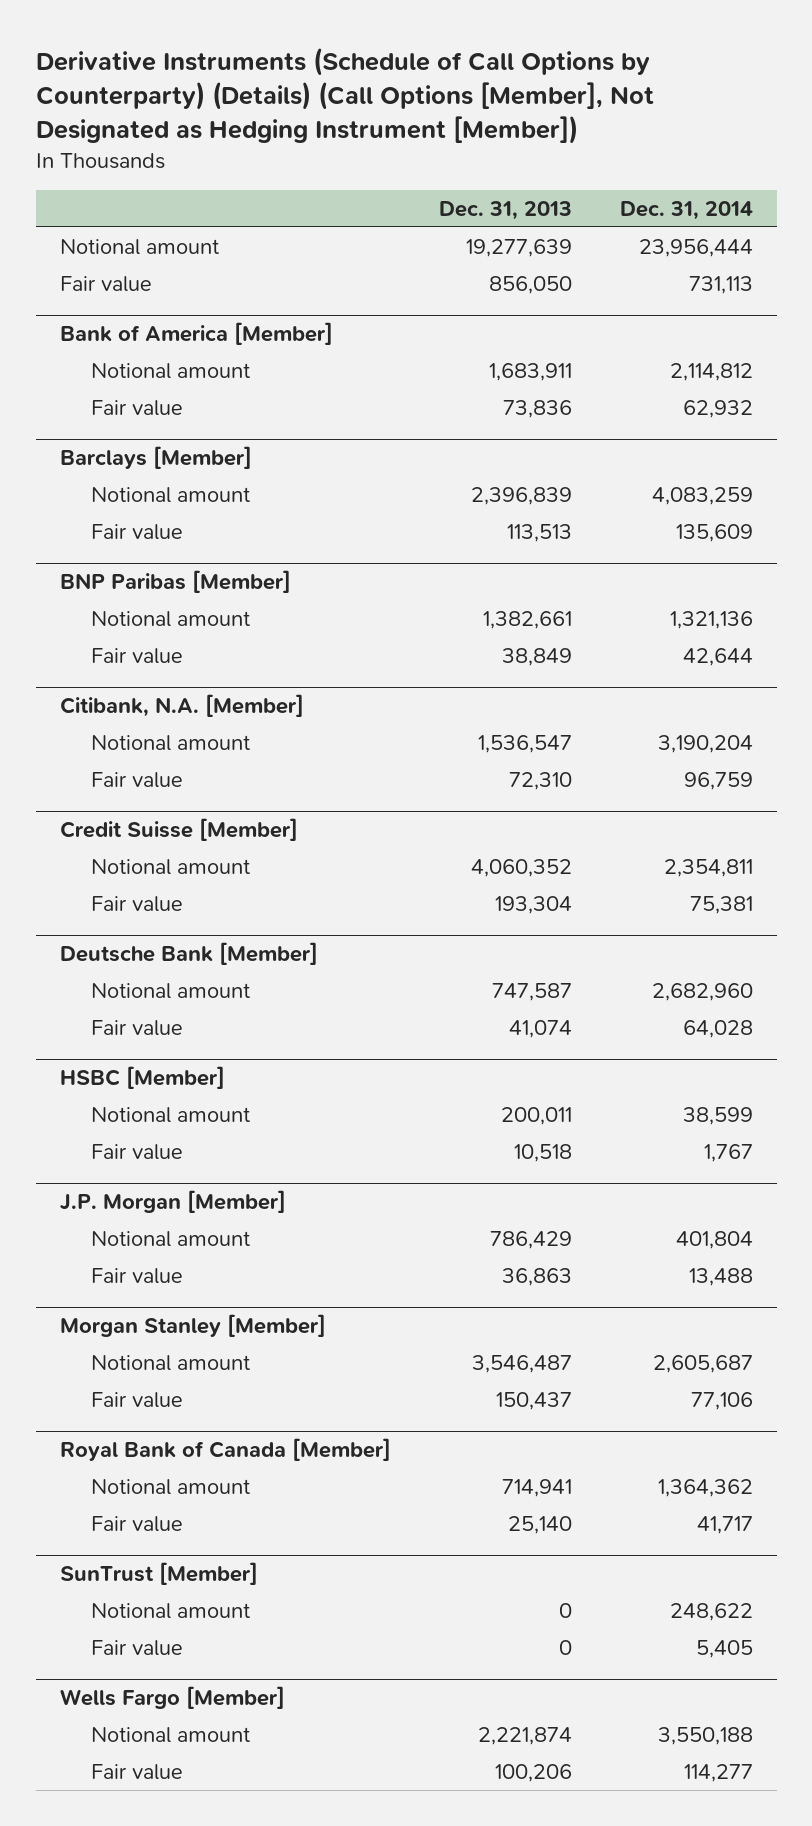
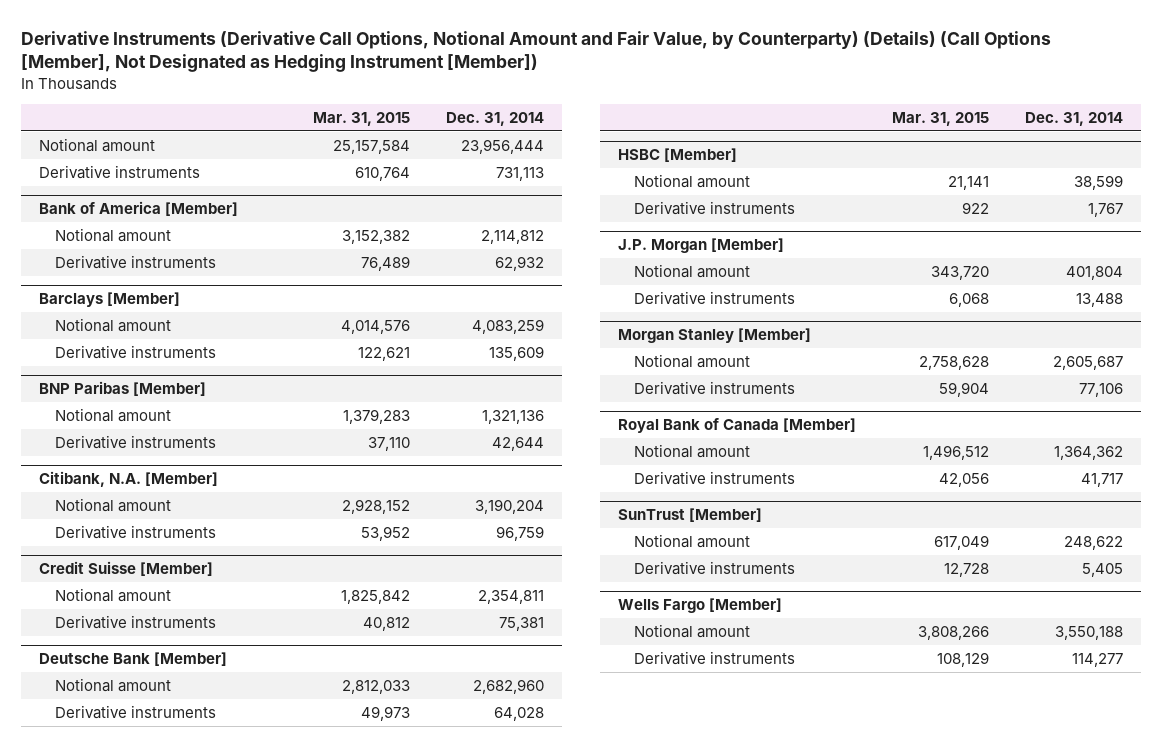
[35,46,654,145] Derivative Instruments (Schedule of Call Options by Counterparty) (Details) (Call Options [Member], Not Designated as Hedging Instrument [Member]) -> [21,30,1052,73] Derivative Instruments (Derivative Call Options, Notional Amount and Fair Value, by Counterparty) (Details) (Call Options [Member], Not Designated as Hedging Instrument [Member])
[438,200,572,220] Dec. 31, 2013 -> none
none -> [313,111,411,126] Mar. 31, 2015
[59,276,152,293] Fair value -> [39,165,201,180] Derivative instruments
[91,400,184,417] Fair value -> [55,255,217,270] Derivative instruments
[91,524,184,541] Fair value -> [55,345,217,360] Derivative instruments
[91,648,184,665] Fair value -> [55,435,217,450] Derivative instruments
[91,772,184,789] Fair value -> [55,525,217,540] Derivative instruments
[91,896,184,913] Fair value -> [55,615,217,630] Derivative instruments
[91,1020,184,1037] Fair value -> [55,705,217,720] Derivative instruments
[91,1144,184,1161] Fair value -> [633,201,795,216] Derivative instruments
[91,1268,184,1285] Fair value -> [633,291,795,306] Derivative instruments
[91,1392,184,1409] Fair value -> [633,381,795,396] Derivative instruments
[91,1516,184,1533] Fair value -> [633,471,795,486] Derivative instruments
[91,1640,184,1657] Fair value -> [633,561,795,576] Derivative instruments
[91,1764,184,1781] Fair value -> [633,651,795,666] Derivative instruments

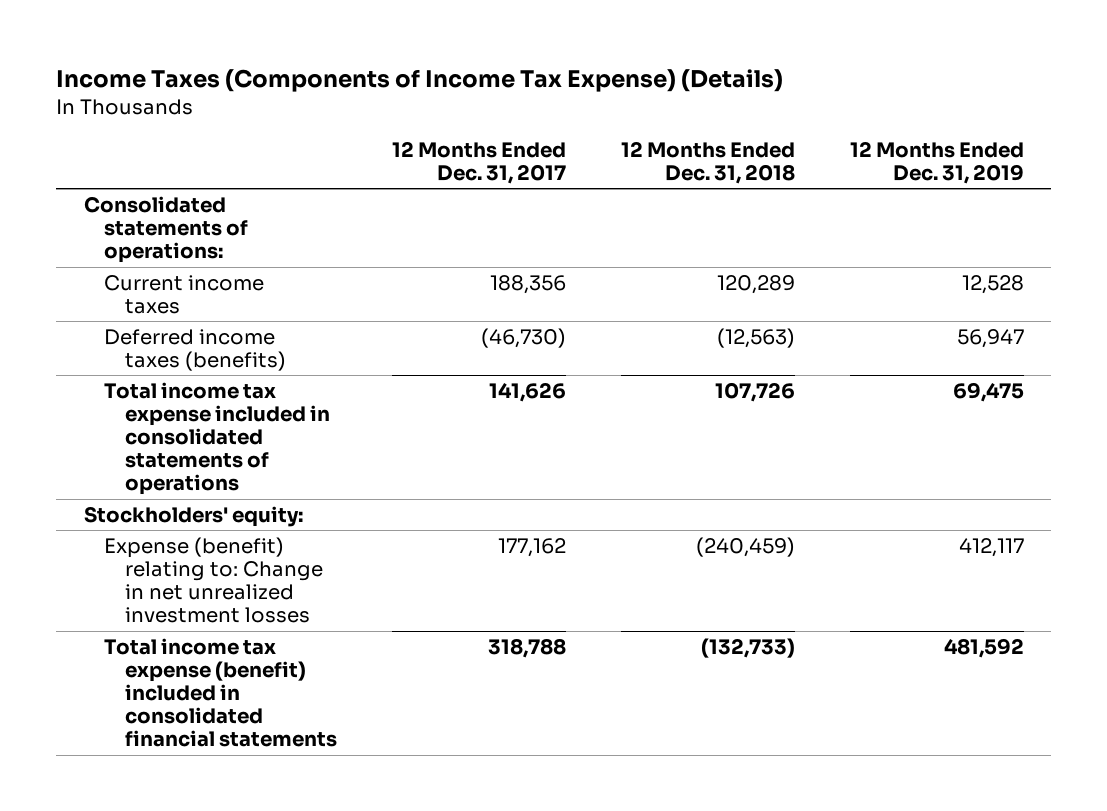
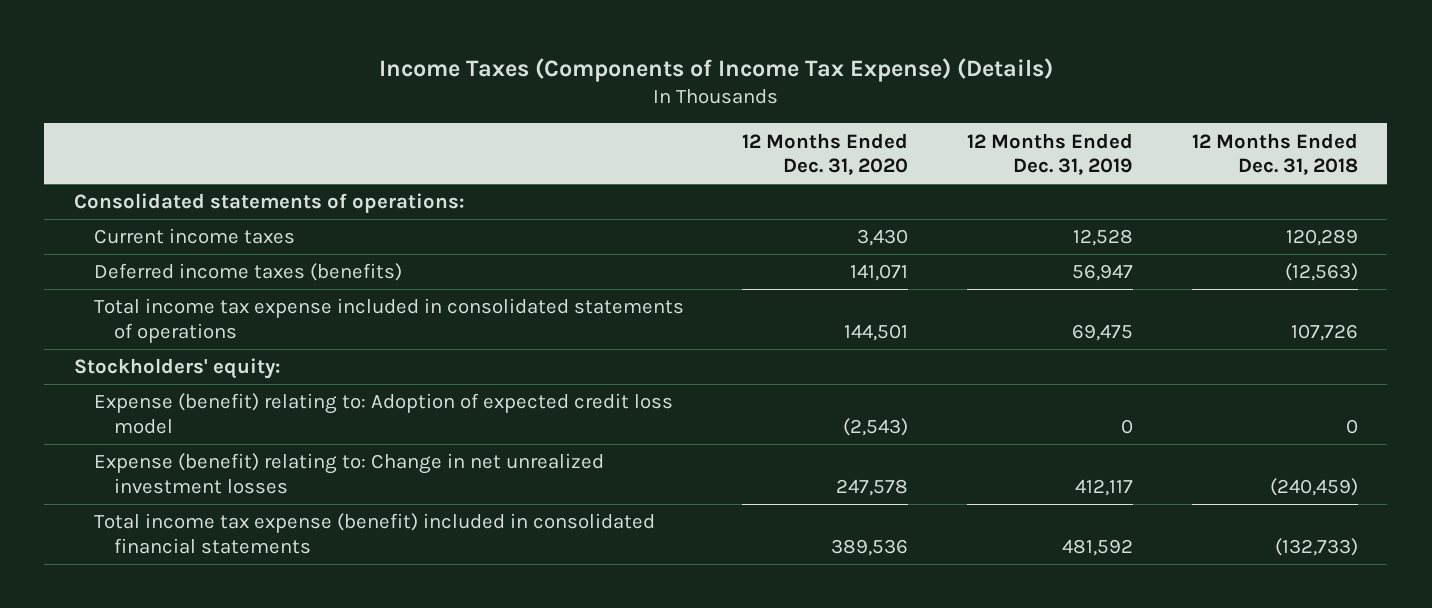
[392,140,567,185] 12 Months Ended Dec. 31, 2017 -> none
none -> [742,132,909,176] 12 Months Ended Dec. 31, 2020
none -> [93,393,673,434] Expense (benefit) relating to: Adoption of expected credit loss model

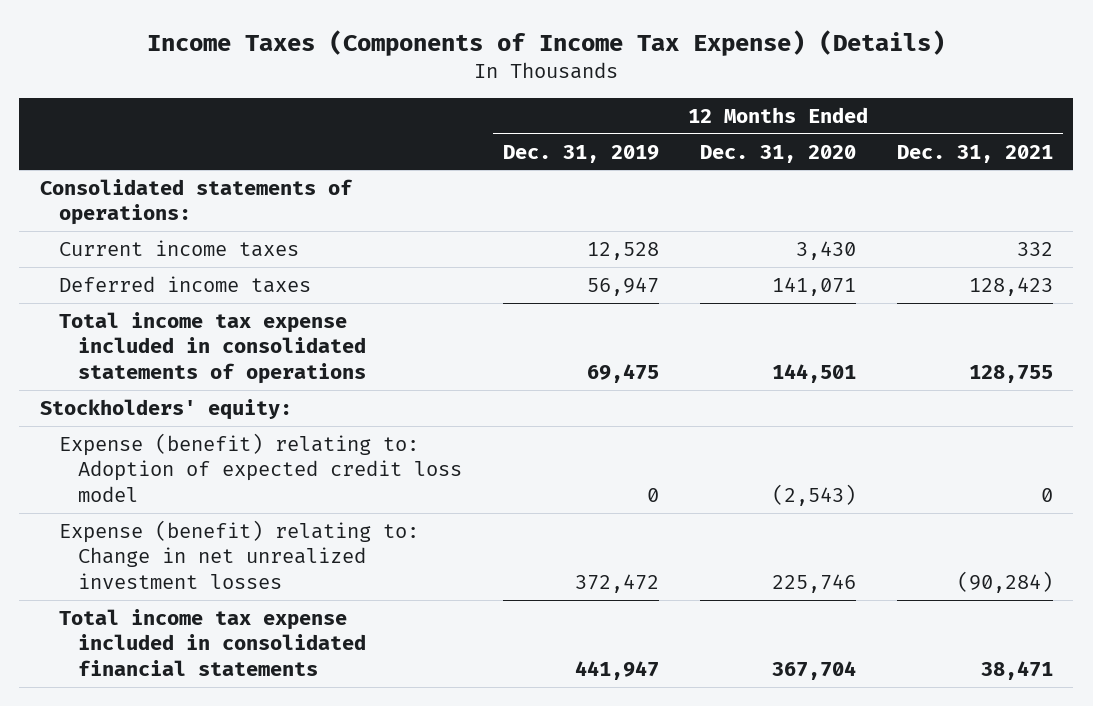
[1191,132,1358,176] 12 Months Ended Dec. 31, 2018 -> none
none -> [896,144,1053,163] Dec. 31, 2021
[93,263,402,282] Deferred income taxes (benefits) -> [59,275,312,293] Deferred income taxes
[836,478,909,496] 247,578 -> [772,573,857,593] 225,746
[1075,478,1134,496] 412,117 -> [575,573,660,593] 372,472
[93,513,655,554] Total income tax expense (benefit) included in consolidated financial statements -> [59,608,367,676] Total income tax expense included in consolidated financial statements
[831,538,909,556] 389,536 -> [772,660,857,680] 367,704
[1062,538,1134,556] 481,592 -> [575,660,660,680] 441,947

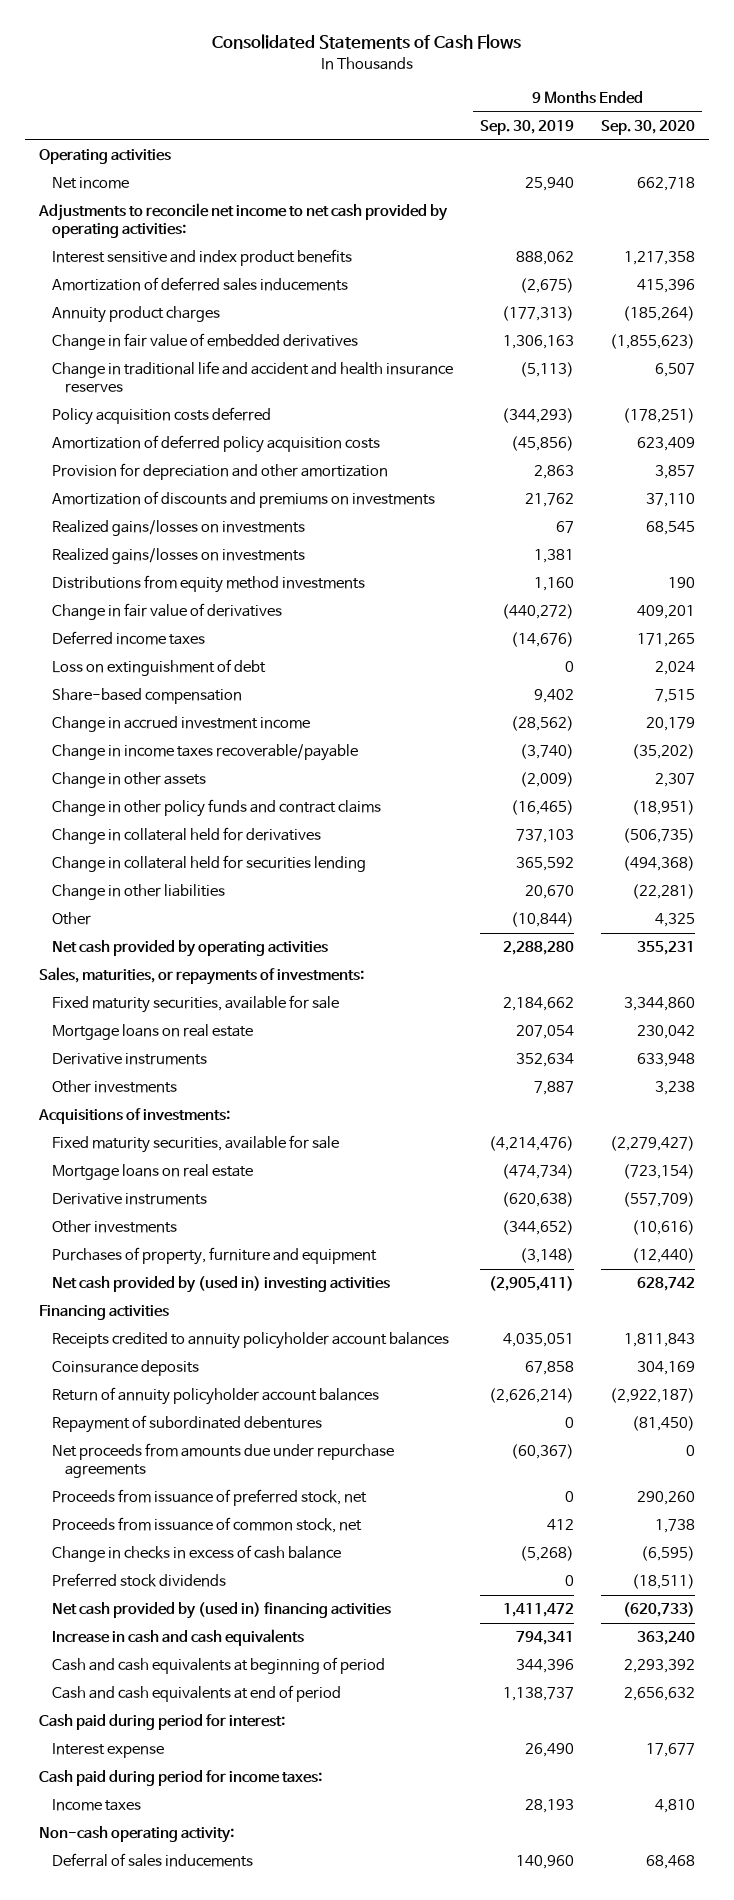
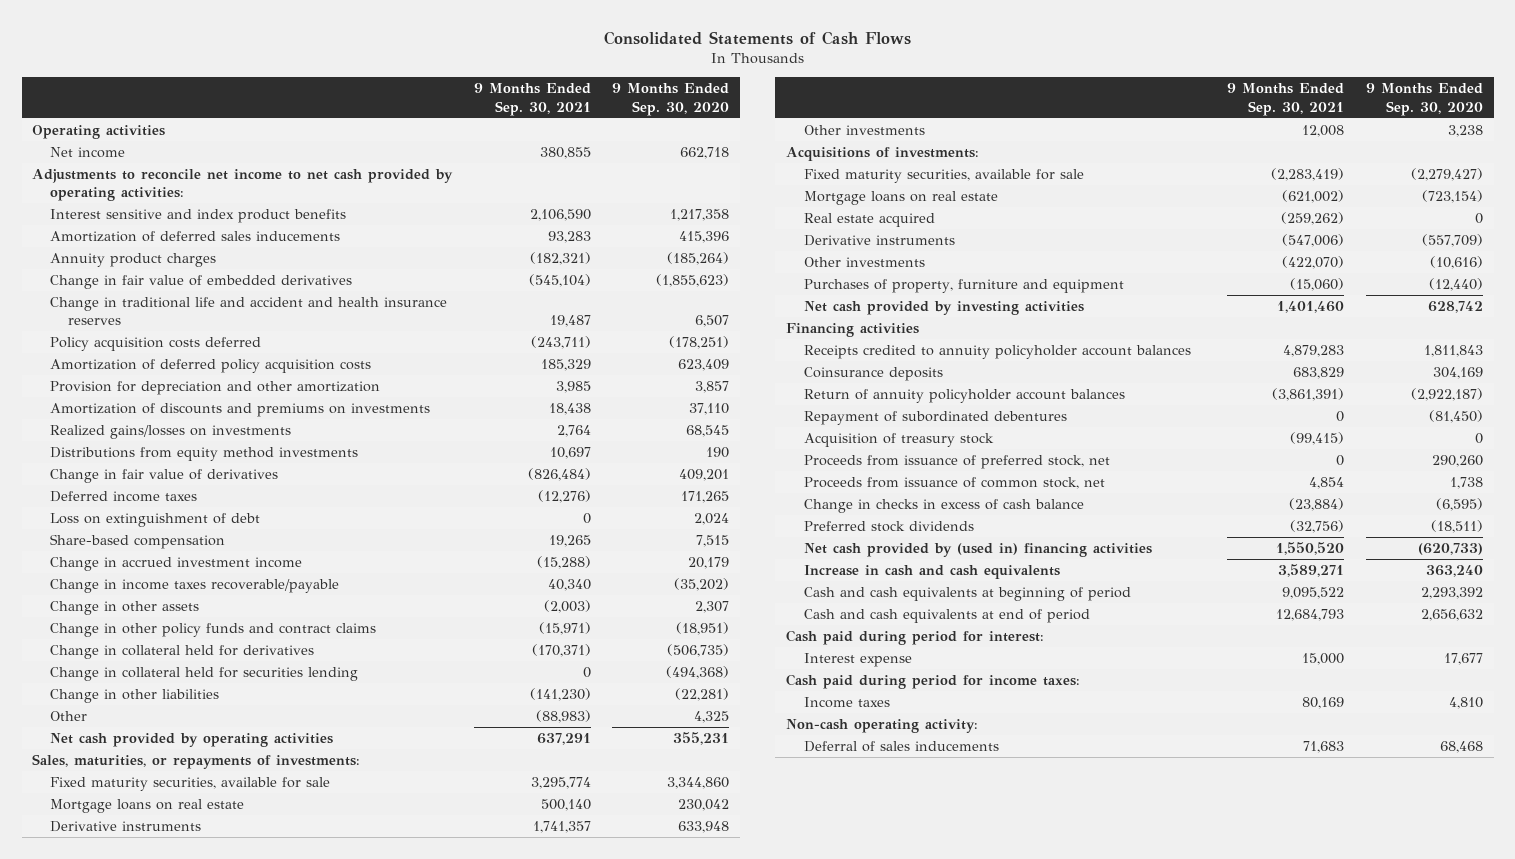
[480,120,575,136] Sep. 30, 2019 -> none
none -> [473,83,591,116] 9 Months Ended Sep. 30, 2021
[51,548,305,565] Realized gains/losses on investments -> none
none -> [804,212,936,227] Real estate acquired
[51,1276,390,1294] Net cash provided by (used in) investing activities -> [804,300,1085,315] Net cash provided by investing activities
[51,1443,394,1479] Net proceeds from amounts due under repurchase agreements -> none
none -> [804,432,995,447] Acquisition of treasury stock

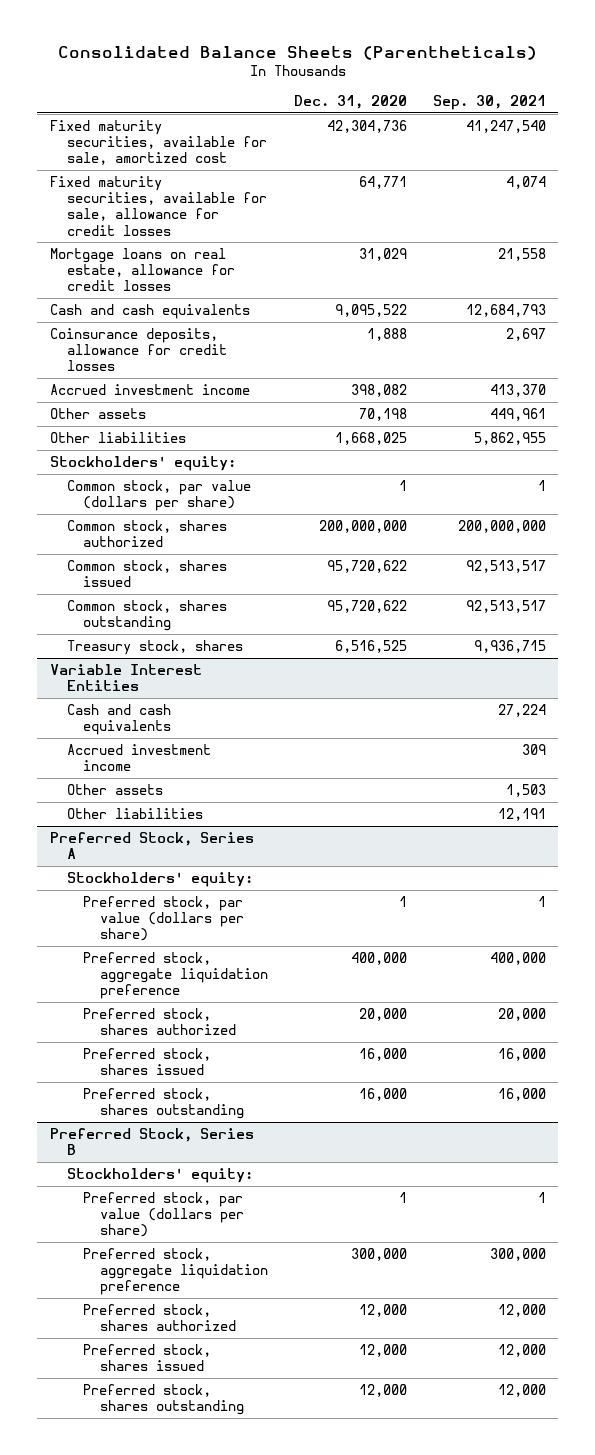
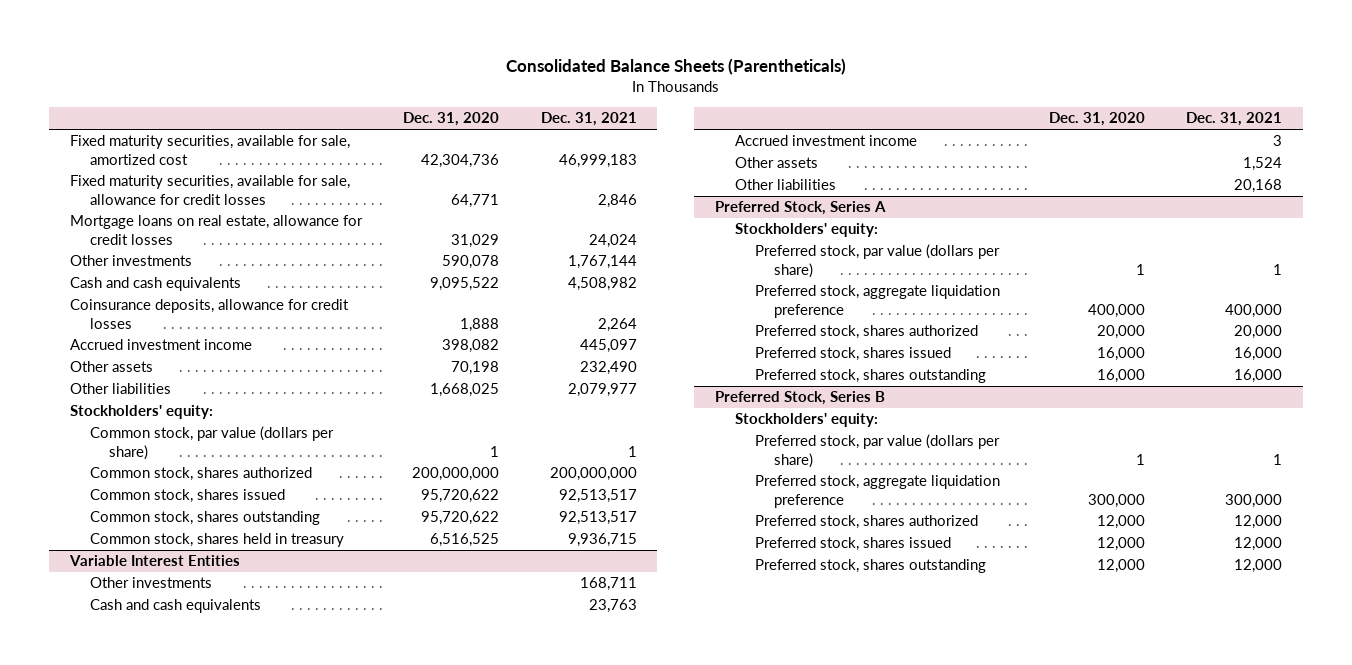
[432,94,546,110] Sep. 30, 2021 -> none
none -> [540,112,637,127] Dec. 31, 2021
none -> [69,255,192,267] Other investments
[66,640,243,656] Treasury stock, shares -> [89,533,344,548] Common stock, shares held in treasury
none -> [89,577,212,589] Other investments

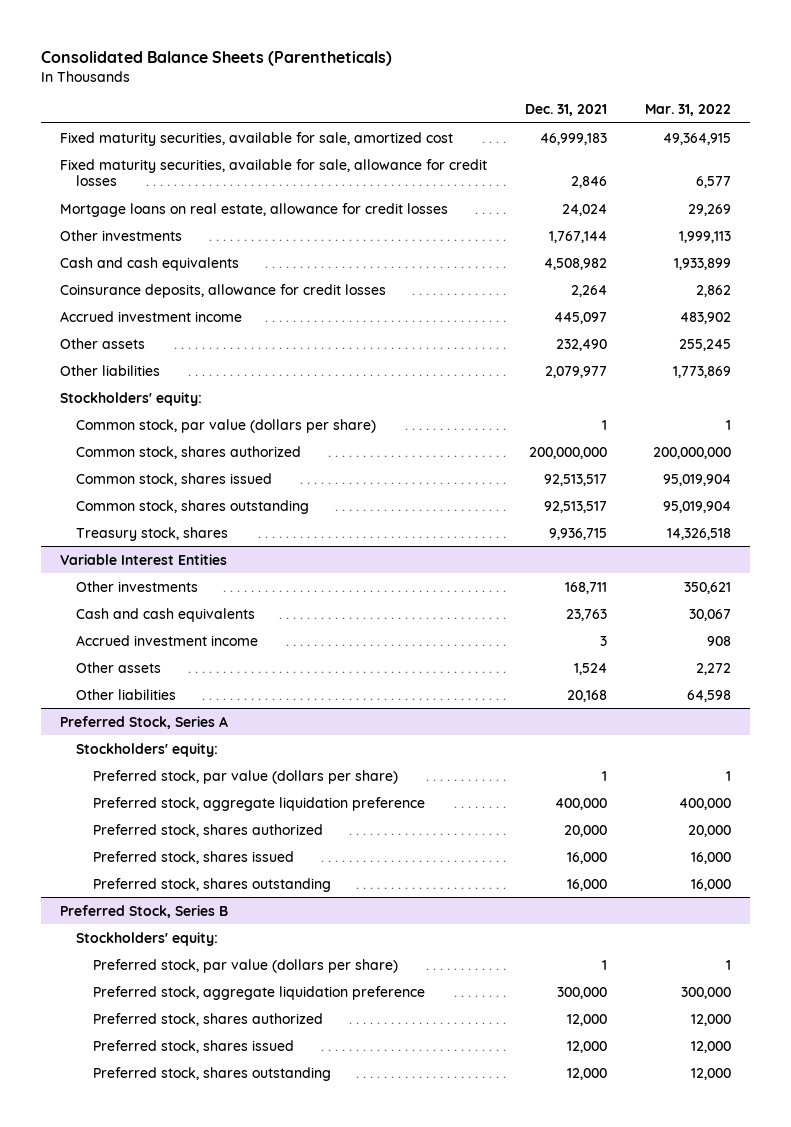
[403,112,500,127] Dec. 31, 2020 -> none
none -> [645,104,732,117] Mar. 31, 2022
[89,533,344,548] Common stock, shares held in treasury -> [76,526,229,541] Treasury stock, shares

